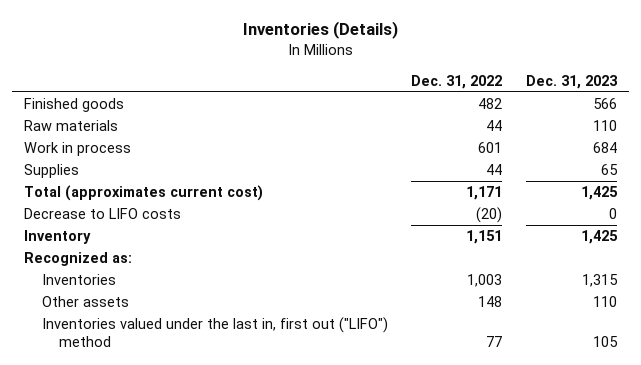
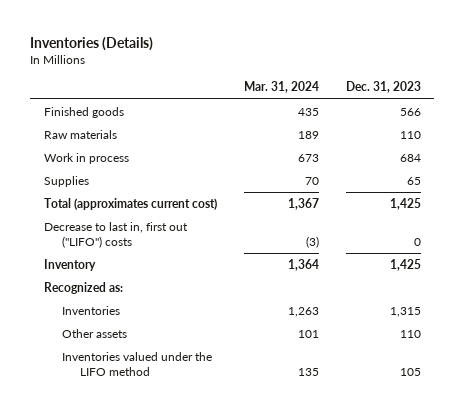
[411,74,503,89] Dec. 31, 2022 -> none
none -> [243,81,319,94] Mar. 31, 2024
[24,208,182,220] Decrease to LIFO costs -> [43,221,188,248] Decrease to last in, first out ("LIFO") costs
[41,317,388,347] Inventories valued under the last in, first out ("LIFO") method -> [61,351,212,376] Inventories valued under the LIFO method

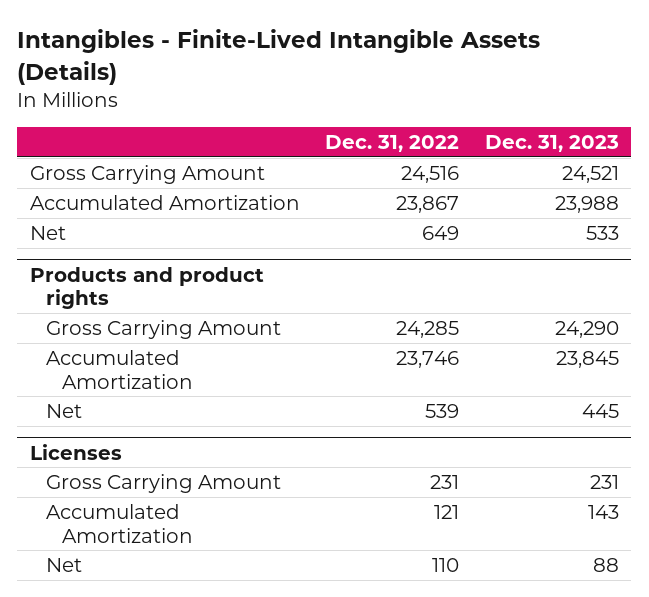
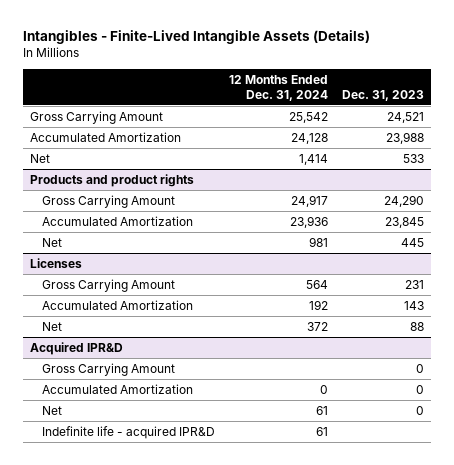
[325,134,460,152] Dec. 31, 2022 -> none
none -> [228,74,328,101] 12 Months Ended Dec. 31, 2024
none -> [29,341,123,355] Acquired IPR&D
none -> [41,362,175,376] Gross Carrying Amount
none -> [41,383,193,394] Accumulated Amortization
none -> [41,405,62,415] Net
none -> [41,425,215,439] Indefinite life - acquired IPR&D

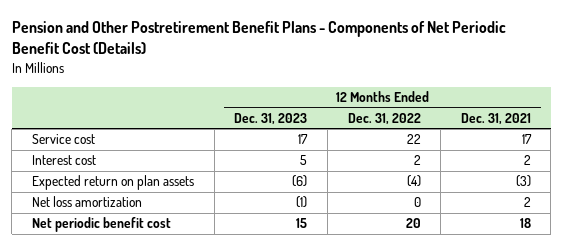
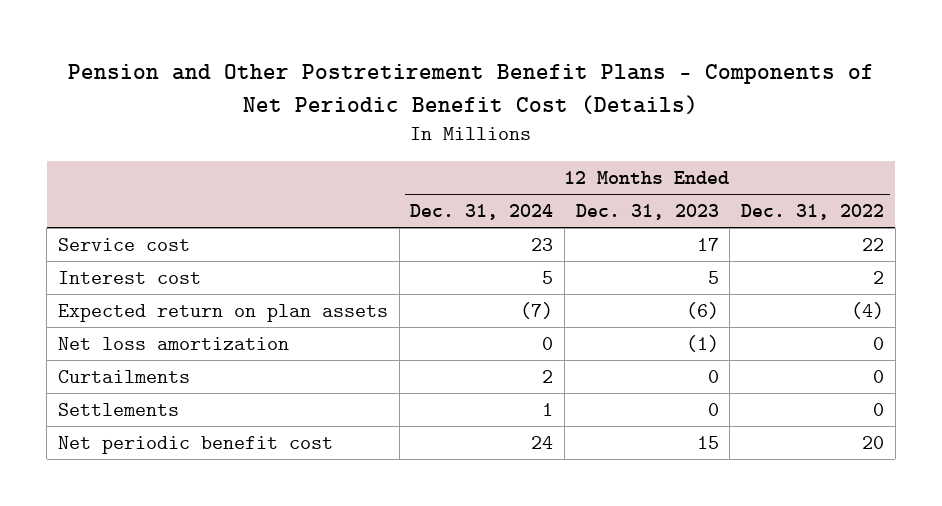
[460,112,531,125] Dec. 31, 2021 -> none
none -> [410,203,554,220] Dec. 31, 2024
none -> [57,369,190,383] Curtailments
none -> [57,402,179,416] Settlements

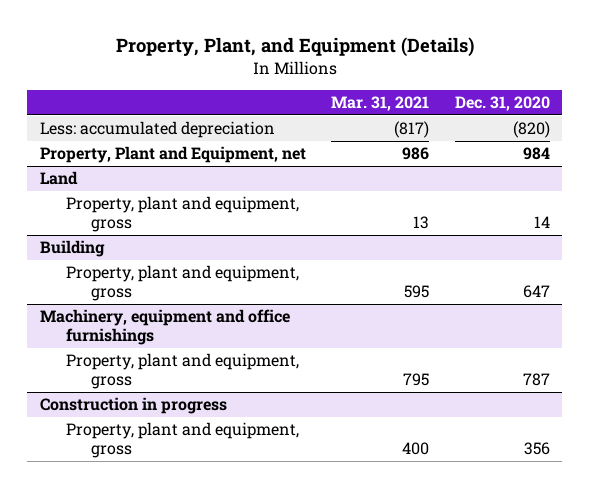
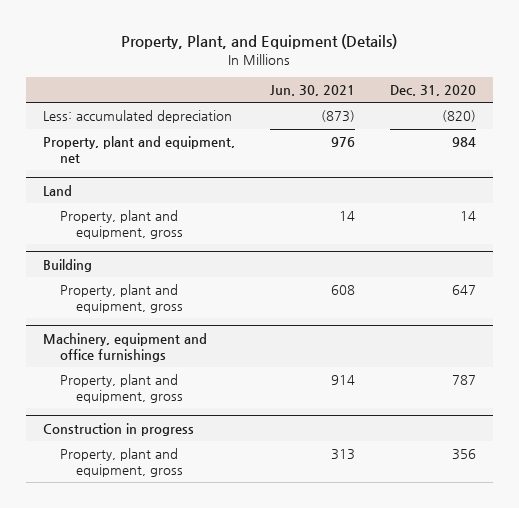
[331,96,430,112] Mar. 31, 2021 -> none
none -> [269,85,355,97] Jun. 30, 2021
[40,146,307,164] Property, Plant and Equipment, net -> [43,136,236,164] Property, plant and equipment, net

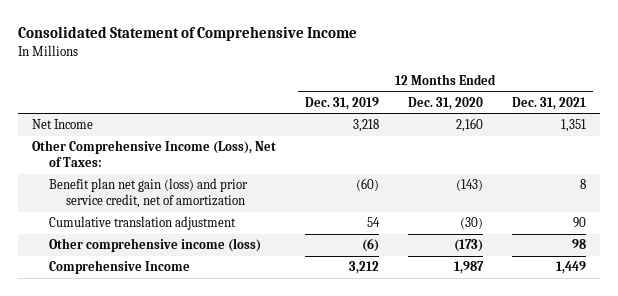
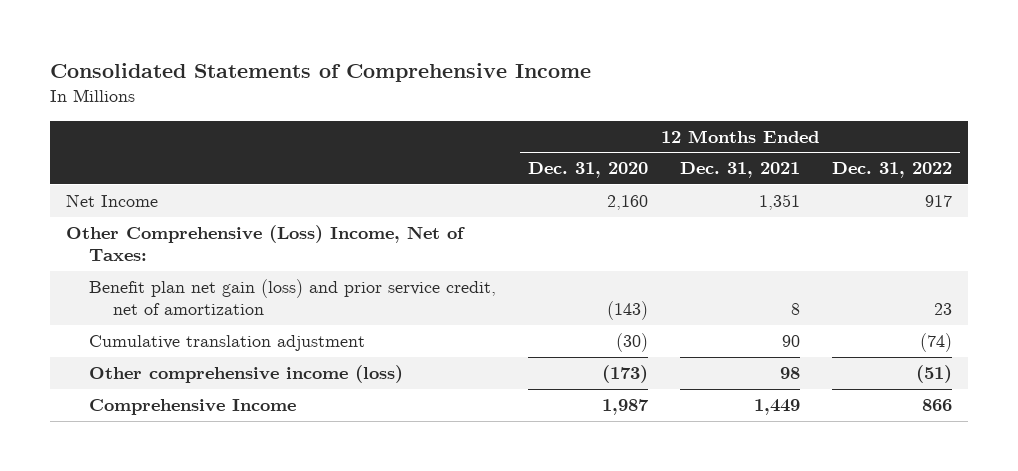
[18,26,358,42] Consolidated Statement of Comprehensive Income -> [49,62,591,82] Consolidated Statements of Comprehensive Income
[305,96,380,110] Dec. 31, 2019 -> none
none -> [832,162,953,179] Dec. 31, 2022
[32,140,277,168] Other Comprehensive Income (Loss), Net of Taxes: -> [65,225,465,262] Other Comprehensive (Loss) Income, Net of Taxes:

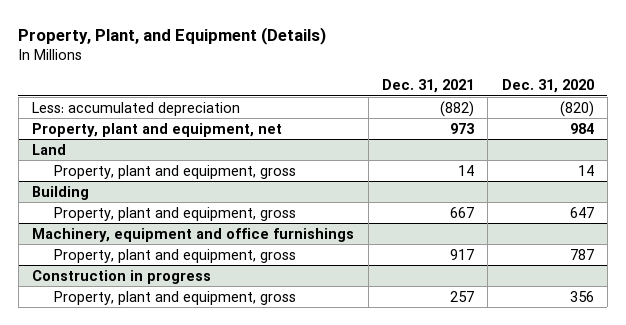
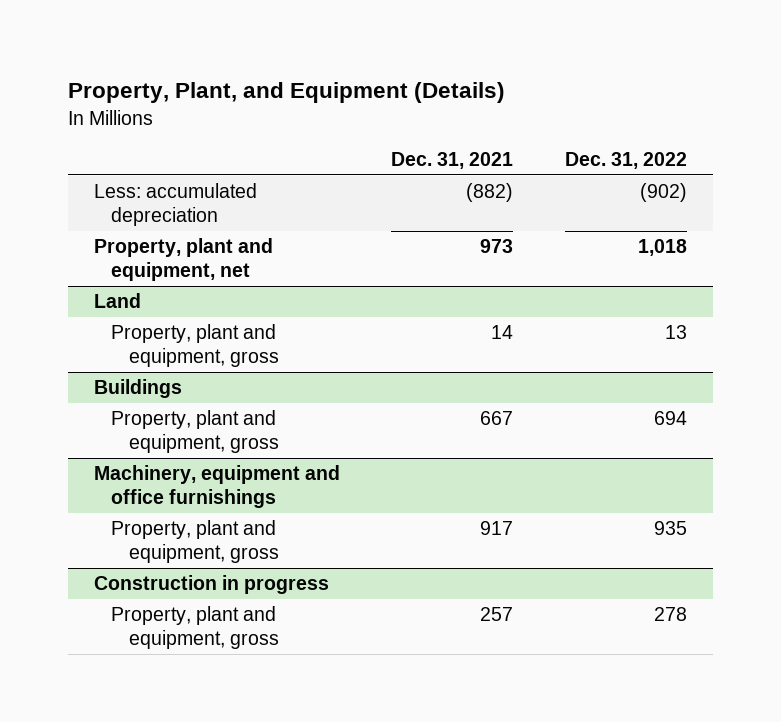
[501,79,594,94] Dec. 31, 2020 -> none
none -> [565,152,688,170] Dec. 31, 2022
[32,185,90,200] Building -> [93,378,182,398] Buildings

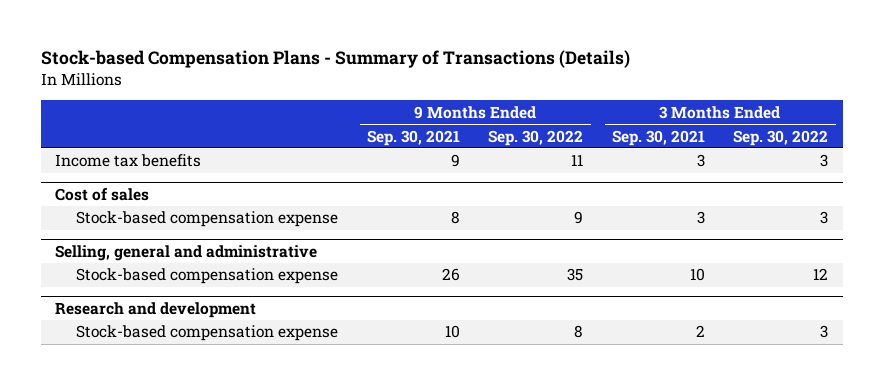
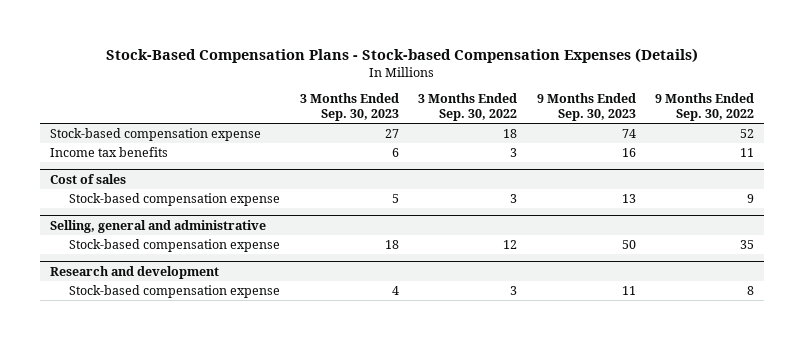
[40,50,630,69] Stock-based Compensation Plans - Summary of Transactions (Details) -> [105,47,698,63] Stock-Based Compensation Plans - Stock-based Compensation Expenses (Details)
[366,129,460,146] Sep. 30, 2021 -> none
[611,129,705,146] Sep. 30, 2021 -> none
none -> [299,93,399,122] 3 Months Ended Sep. 30, 2023
none -> [536,93,636,122] 9 Months Ended Sep. 30, 2023
none -> [49,128,261,142] Stock-based compensation expense

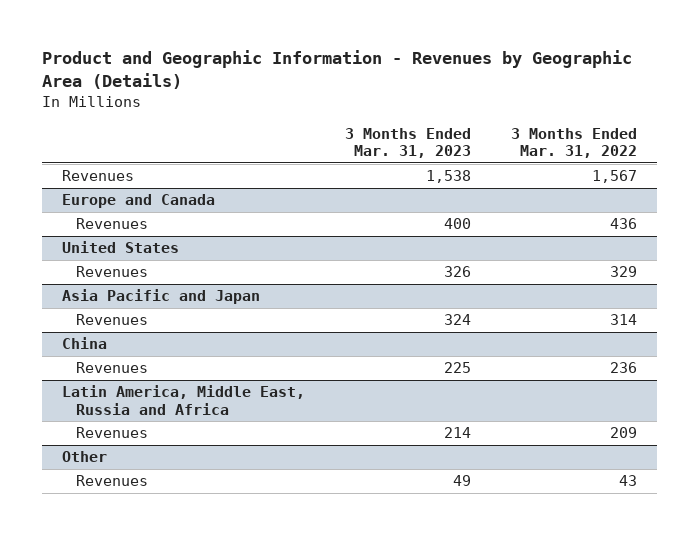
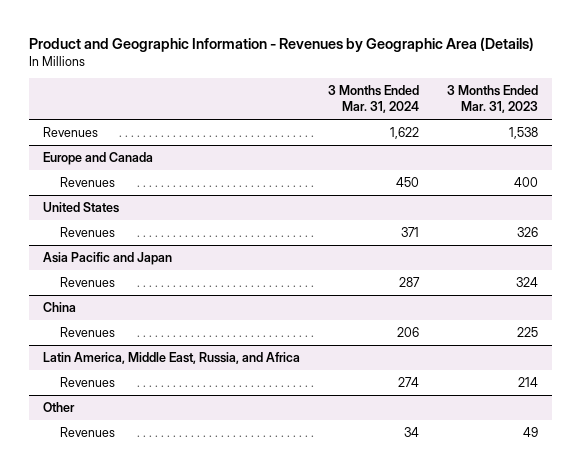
[510,127,637,159] 3 Months Ended Mar. 31, 2022 -> none
none -> [327,85,419,114] 3 Months Ended Mar. 31, 2024
[61,385,305,415] Latin America, Middle East, Russia and Africa -> [43,352,301,365] Latin America, Middle East, Russia, and Africa

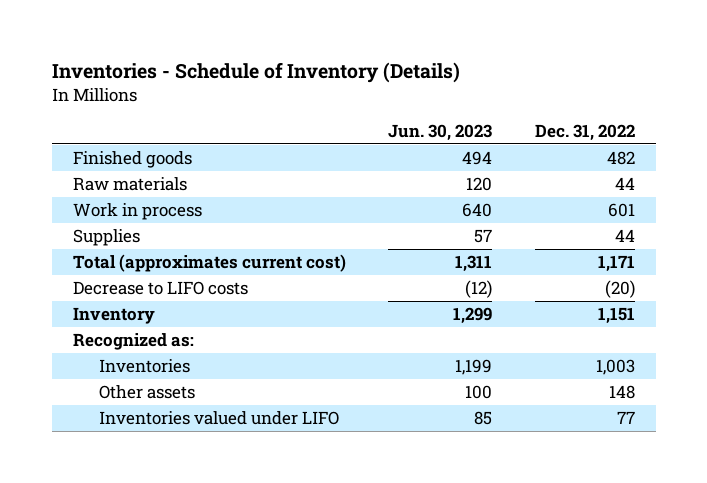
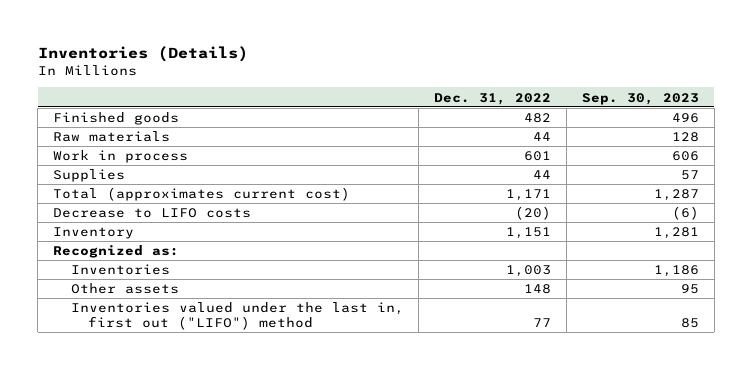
[51,61,460,83] Inventories - Schedule of Inventory (Details) -> [37,45,248,62] Inventories (Details)
[388,124,493,142] Jun. 30, 2023 -> none
none -> [582,92,700,105] Sep. 30, 2023
[99,411,340,426] Inventories valued under LIFO -> [70,302,404,330] Inventories valued under the last in, first out ("LIFO") method

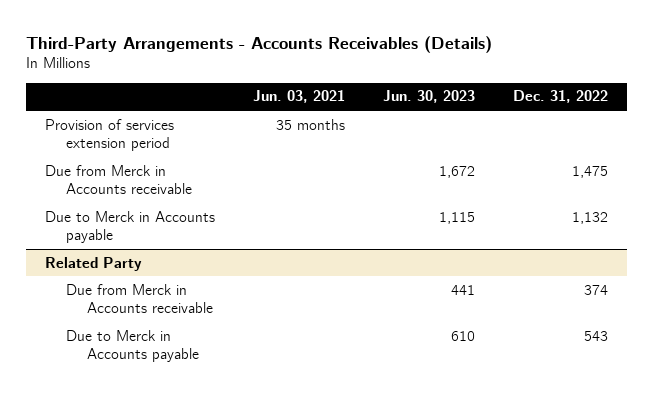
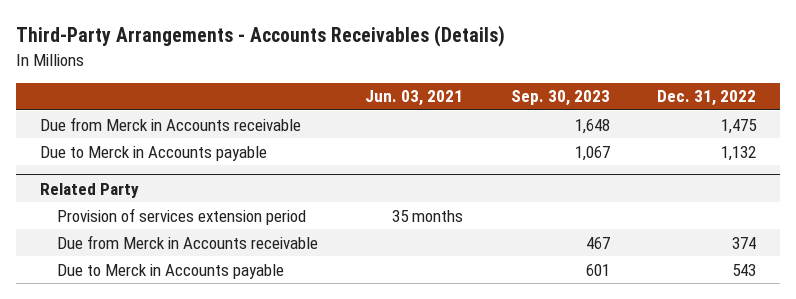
[383,90,476,104] Jun. 30, 2023 -> none
none -> [510,90,610,107] Sep. 30, 2023
[45,118,175,152] Provision of services extension period -> none
none -> [56,207,306,225] Provision of services extension period

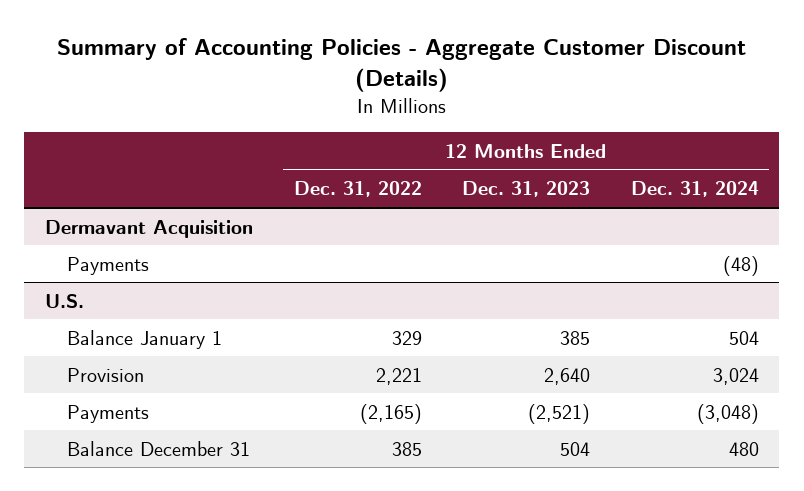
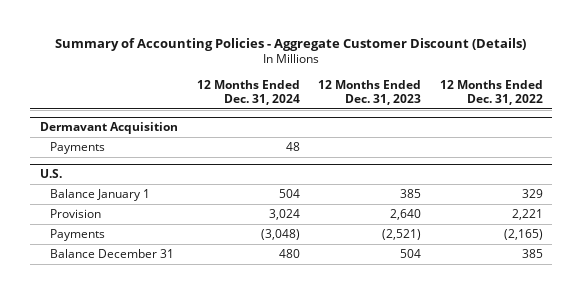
[723,255,760,276] (48) -> [285,141,300,151] 48

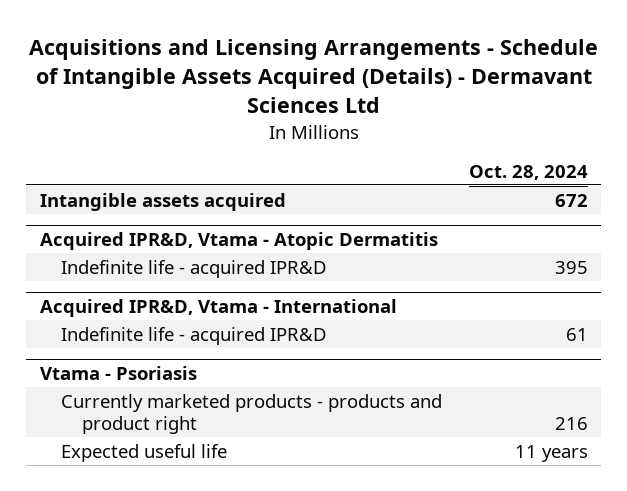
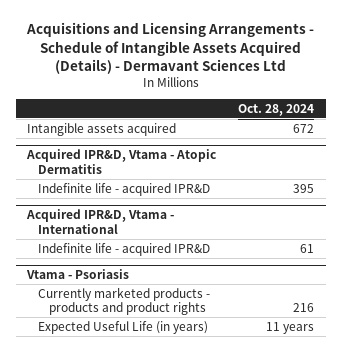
[60,393,442,434] Currently marketed products - products and product right -> [37,286,210,316] Currently marketed products - products and product rights
[60,443,227,462] Expected useful life -> [37,320,208,334] Expected Useful Life (in years)

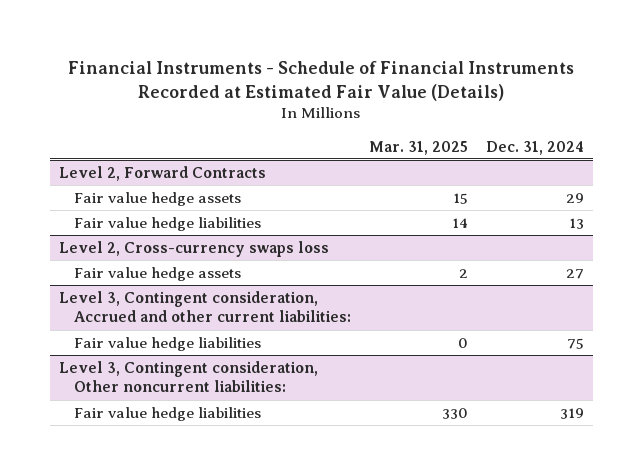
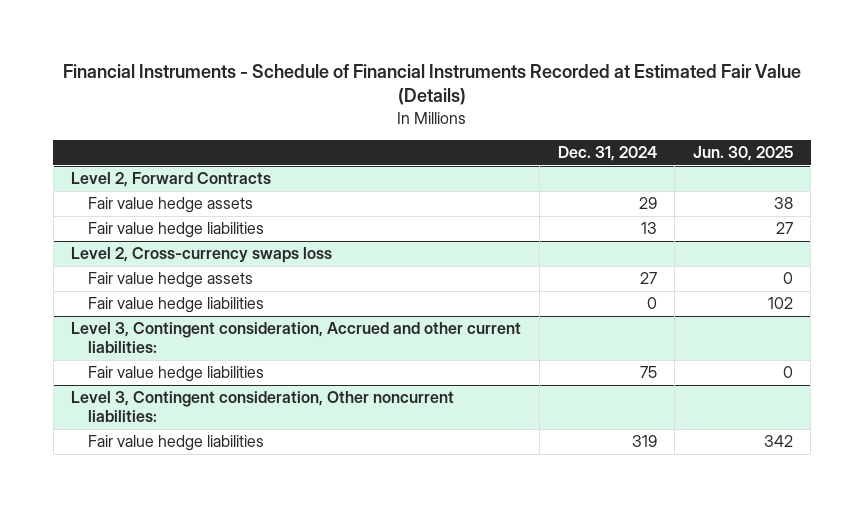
[368,140,468,155] Mar. 31, 2025 -> none
none -> [692,145,793,161] Jun. 30, 2025
none -> [87,297,264,314] Fair value hedge liabilities

